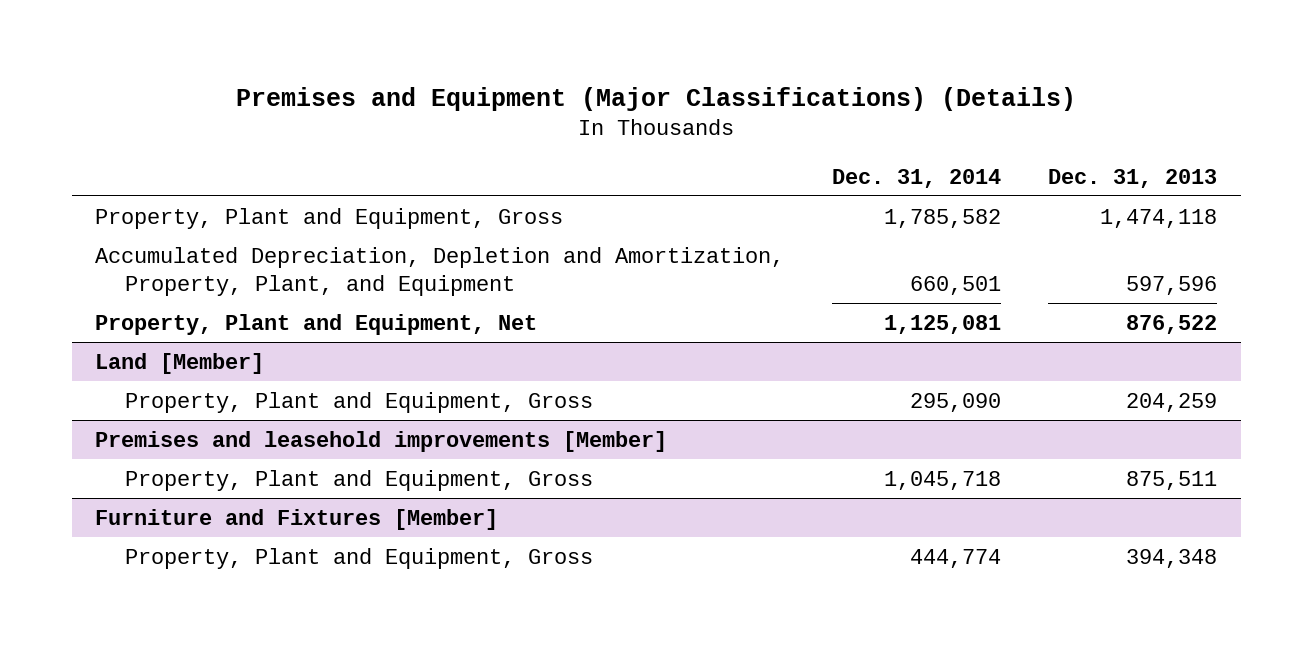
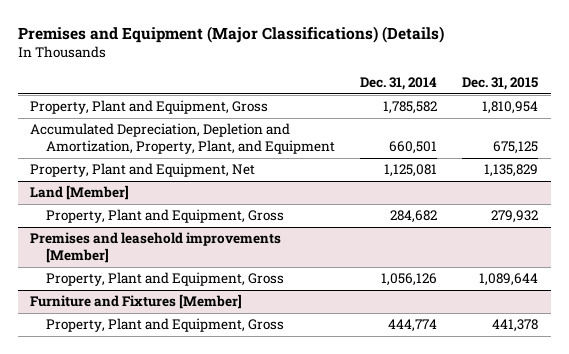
[1048,168,1218,188] Dec. 31, 2013 -> none
none -> [462,77,539,91] Dec. 31, 2015
[909,392,1001,412] 295,090 -> [390,210,438,224] 284,682
[883,470,1001,490] 1,045,718 -> [381,273,438,287] 1,056,126

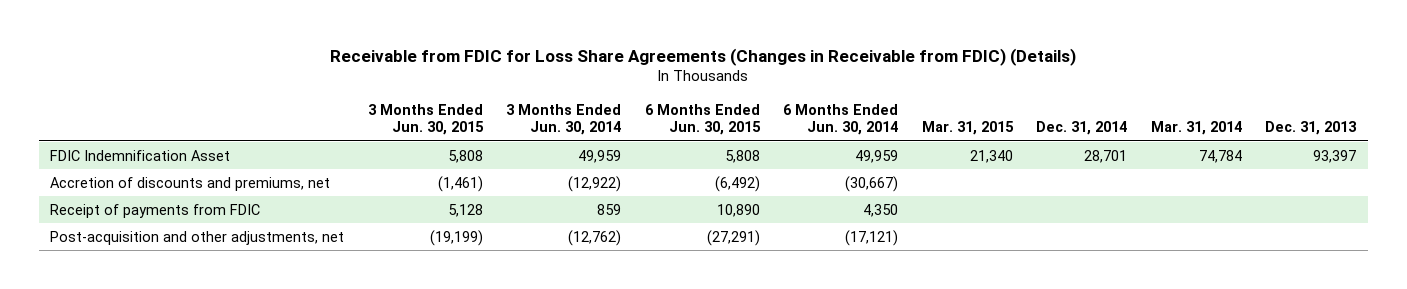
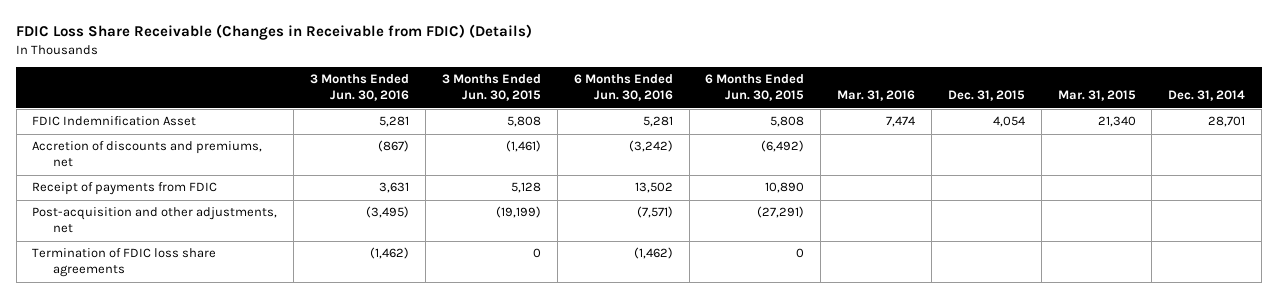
[330,47,1077,66] Receivable from FDIC for Loss Share Agreements (Changes in Receivable from FDIC) (Details) -> [16,24,533,41] FDIC Loss Share Receivable (Changes in Receivable from FDIC) (Details)
[506,103,622,136] 3 Months Ended Jun. 30, 2014 -> none
[783,103,899,136] 6 Months Ended Jun. 30, 2014 -> none
[1150,121,1242,136] Mar. 31, 2014 -> none
[1265,121,1358,136] Dec. 31, 2013 -> none
none -> [310,74,410,102] 3 Months Ended Jun. 30, 2016
none -> [573,74,673,102] 6 Months Ended Jun. 30, 2016
none -> [837,90,916,102] Mar. 31, 2016
none -> [947,90,1025,102] Dec. 31, 2015
none -> [32,248,217,278] Termination of FDIC loss share agreements

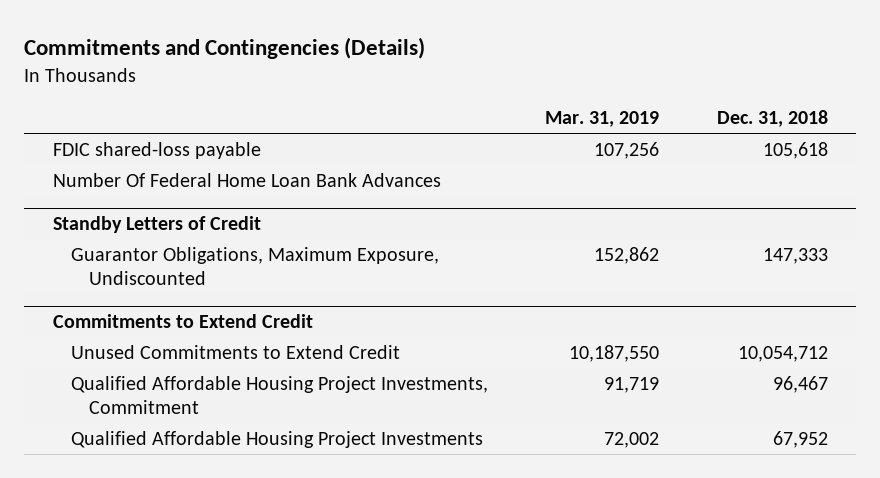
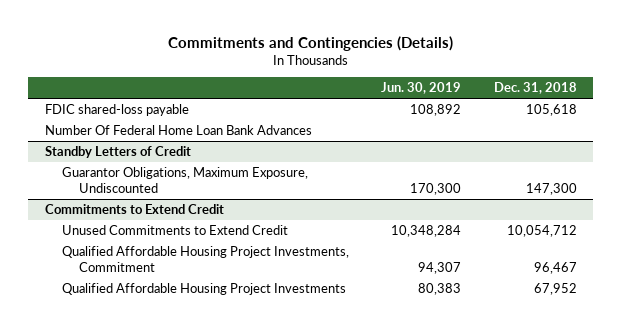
[545,111,660,128] Mar. 31, 2019 -> none
none -> [381,82,462,95] Jun. 30, 2019
[762,248,828,265] 147,333 -> [525,182,577,195] 147,300

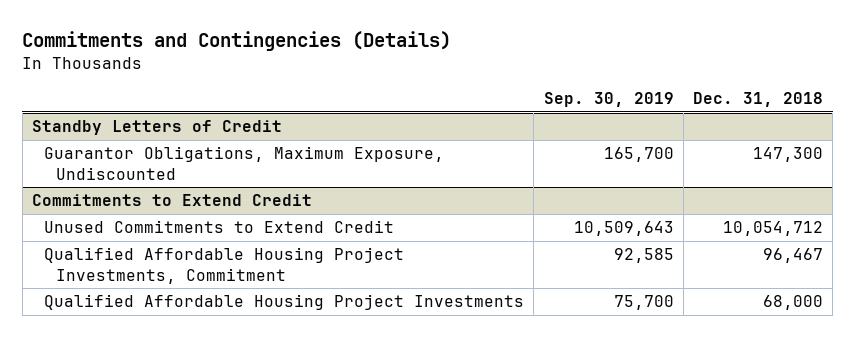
[381,82,462,95] Jun. 30, 2019 -> none
none -> [543,92,674,108] Sep. 30, 2019
[44,104,189,117] FDIC shared-loss payable -> none
[44,125,312,136] Number Of Federal Home Loan Bank Advances -> none
[533,283,577,296] 67,952 -> [763,295,824,311] 68,000

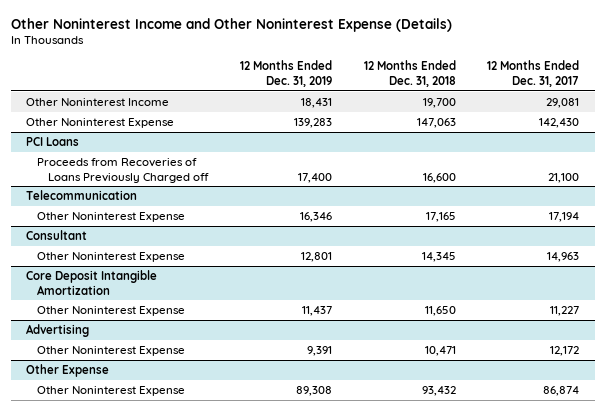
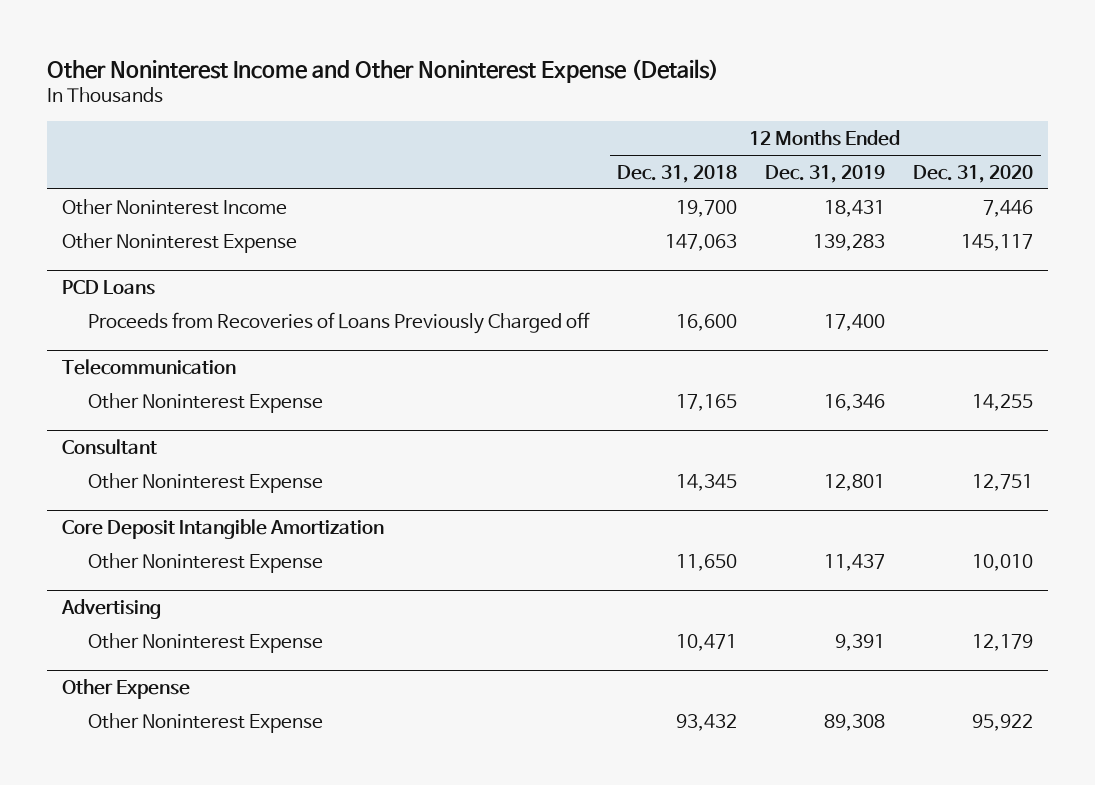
[487,60,580,87] 12 Months Ended Dec. 31, 2017 -> none
none -> [913,164,1034,183] Dec. 31, 2020
[26,136,80,146] PCI Loans -> [61,279,155,295] PCD Loans

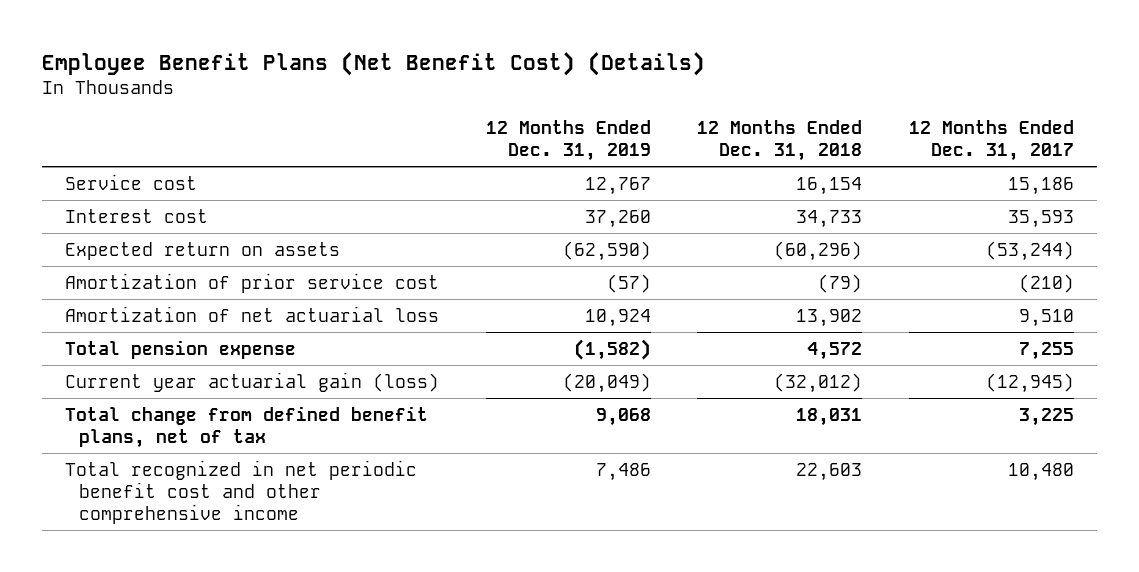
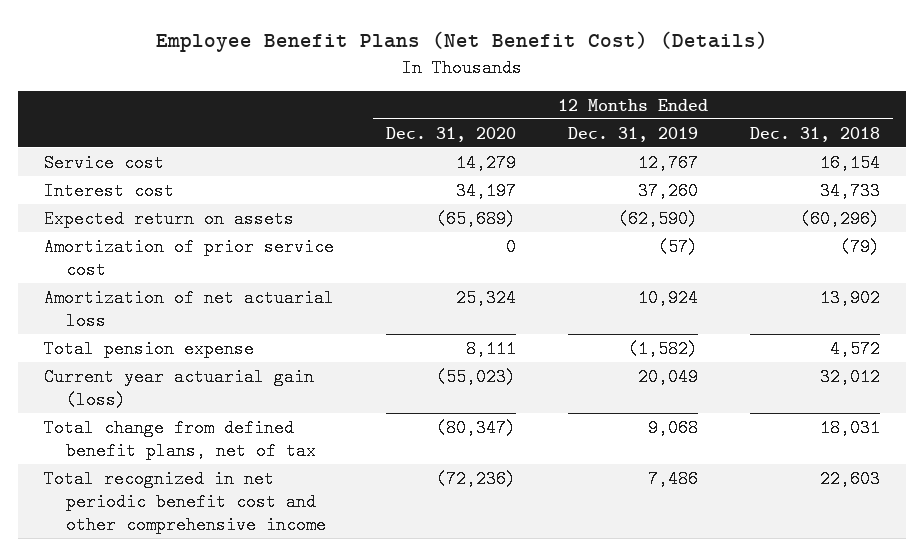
[908,119,1074,162] 12 Months Ended Dec. 31, 2017 -> none
none -> [386,126,517,142] Dec. 31, 2020
[562,372,651,393] (20,049) -> [637,367,698,386] 20,049
[774,372,863,393] (32,012) -> [819,367,880,386] 32,012

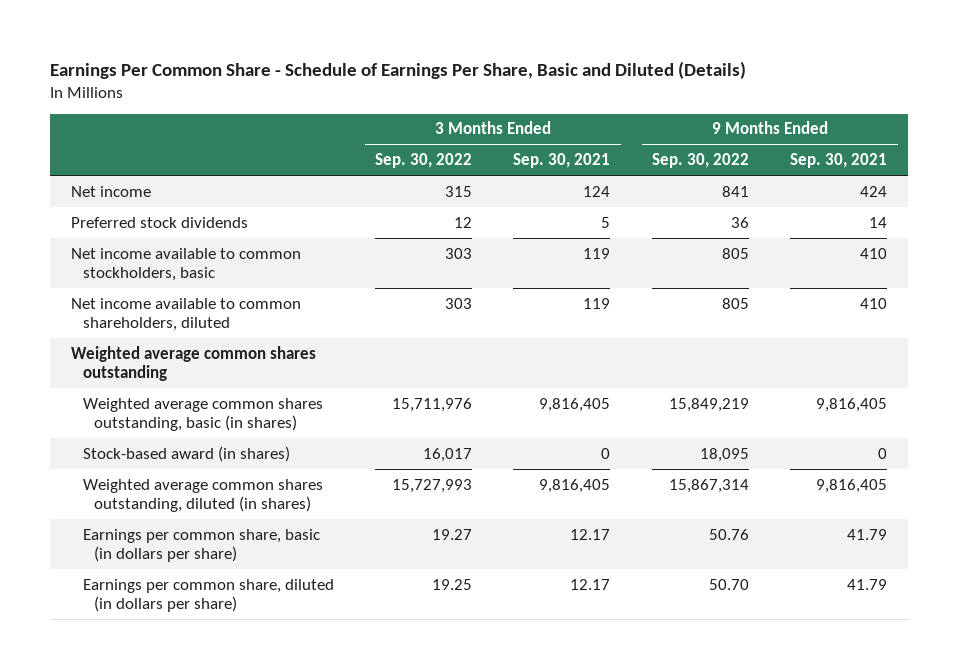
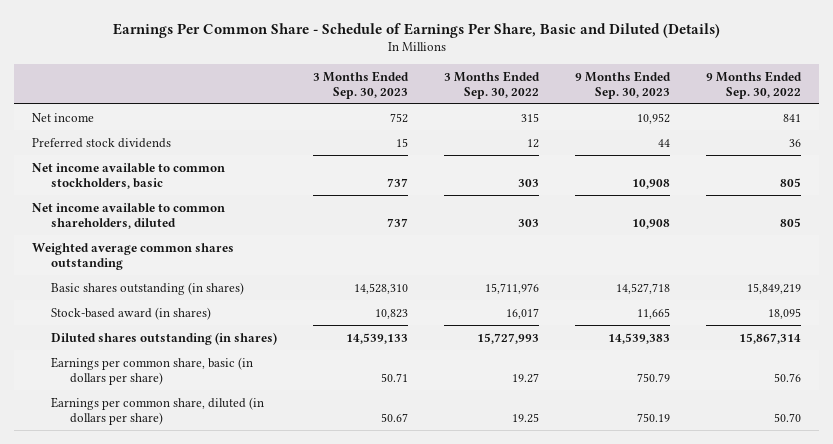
[513,153,611,169] Sep. 30, 2021 -> none
[790,153,888,169] Sep. 30, 2021 -> none
none -> [312,70,409,99] 3 Months Ended Sep. 30, 2023
none -> [575,70,672,99] 9 Months Ended Sep. 30, 2023
[82,397,323,431] Weighted average common shares outstanding, basic (in shares) -> [50,281,244,295] Basic shares outstanding (in shares)
[82,478,323,512] Weighted average common shares outstanding, diluted (in shares) -> [50,331,277,345] Diluted shares outstanding (in shares)

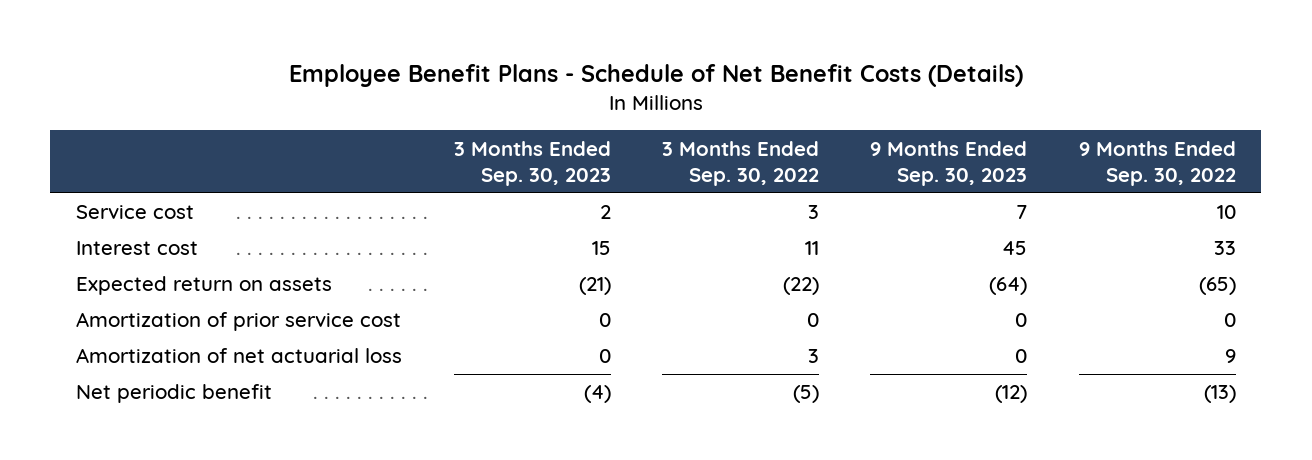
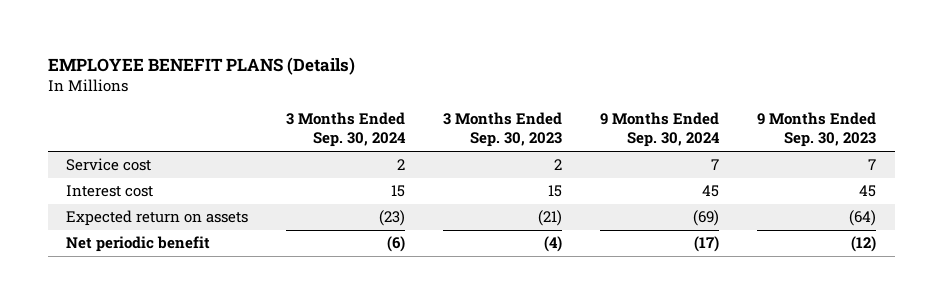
[288,64,1023,88] Employee Benefit Plans - Schedule of Net Benefit Costs (Details) -> [47,56,355,75] EMPLOYEE BENEFIT PLANS (Details)
[661,140,819,186] 3 Months Ended Sep. 30, 2022 -> none
[1078,140,1236,186] 9 Months Ended Sep. 30, 2022 -> none
none -> [286,112,407,148] 3 Months Ended Sep. 30, 2024
none -> [600,112,721,148] 9 Months Ended Sep. 30, 2024
[76,312,402,332] Amortization of prior service cost -> none
[76,348,403,364] Amortization of net actuarial loss -> none

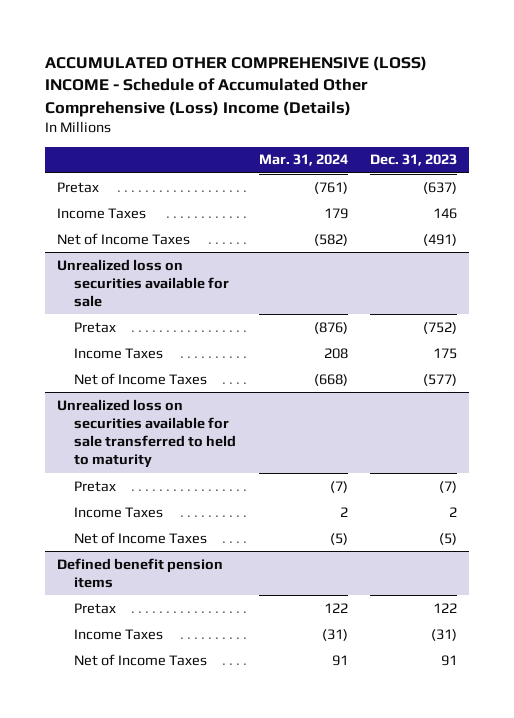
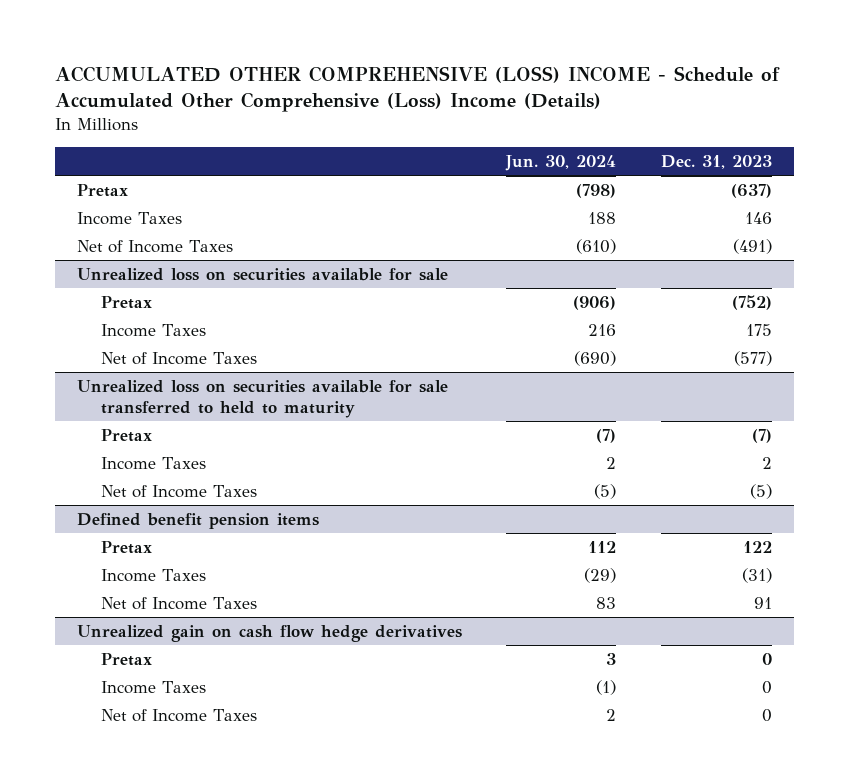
[258,154,348,167] Mar. 31, 2024 -> none
none -> [505,154,617,171] Jun. 30, 2024
none -> [76,625,462,643] Unrealized gain on cash flow hedge derivatives
none -> [101,653,153,667] Pretax
none -> [101,681,207,695] Income Taxes
none -> [101,709,258,723] Net of Income Taxes

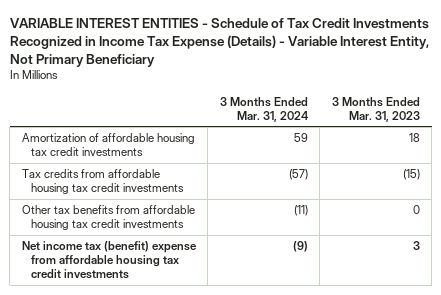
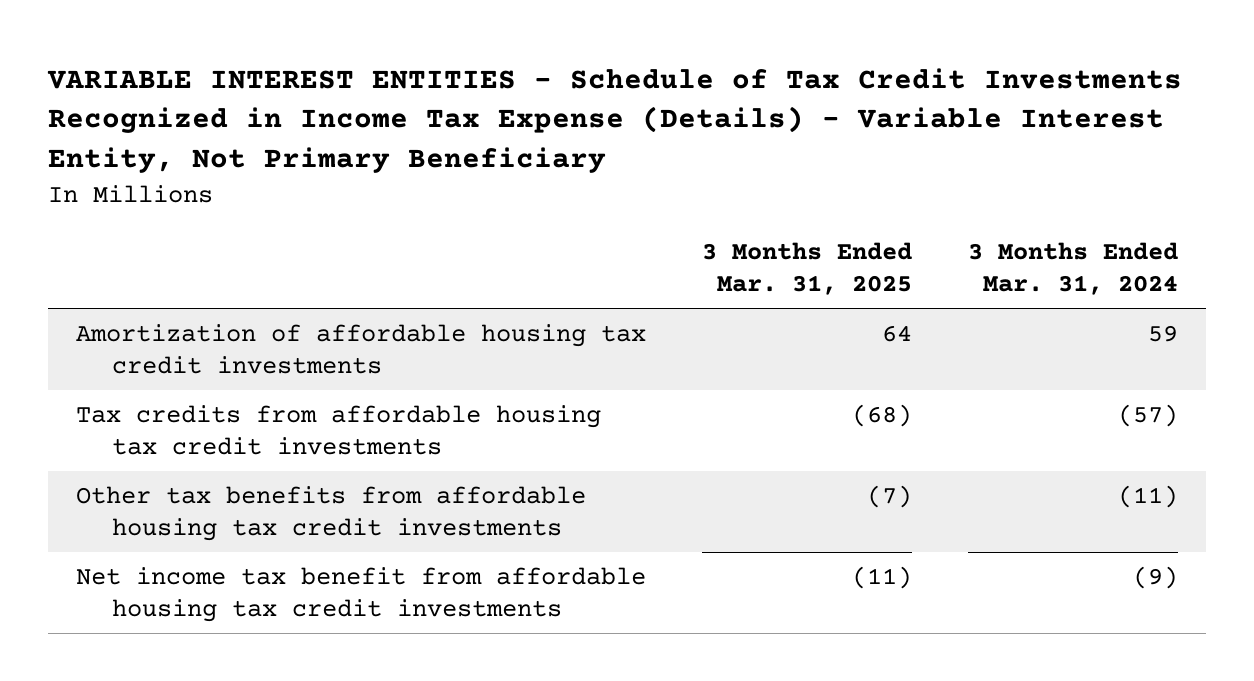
[331,96,420,122] 3 Months Ended Mar. 31, 2023 -> none
none -> [702,242,913,295] 3 Months Ended Mar. 31, 2025
[21,240,197,280] Net income tax (benefit) expense from affordable housing tax credit investments -> [76,567,647,622] Net income tax benefit from affordable housing tax credit investments

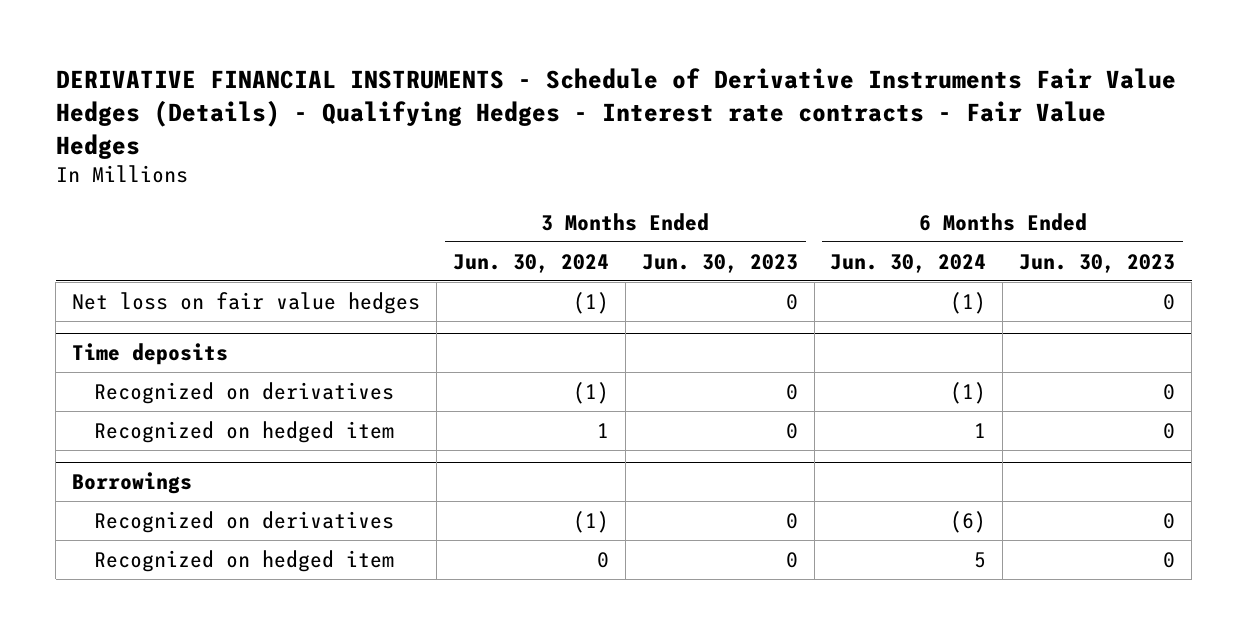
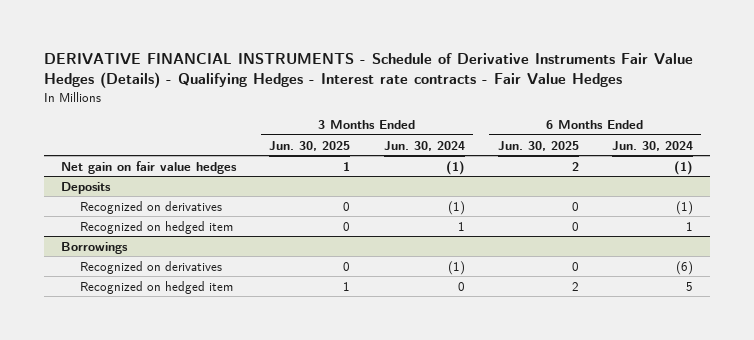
[641,253,798,273] Jun. 30, 2023 -> none
[1019,253,1176,273] Jun. 30, 2023 -> none
none -> [269,140,351,151] Jun. 30, 2025
none -> [497,140,579,151] Jun. 30, 2025
[71,291,420,314] Net loss on fair value hedges -> [60,160,237,174] Net gain on fair value hedges
[71,343,228,366] Time deposits -> [60,181,111,194] Deposits

